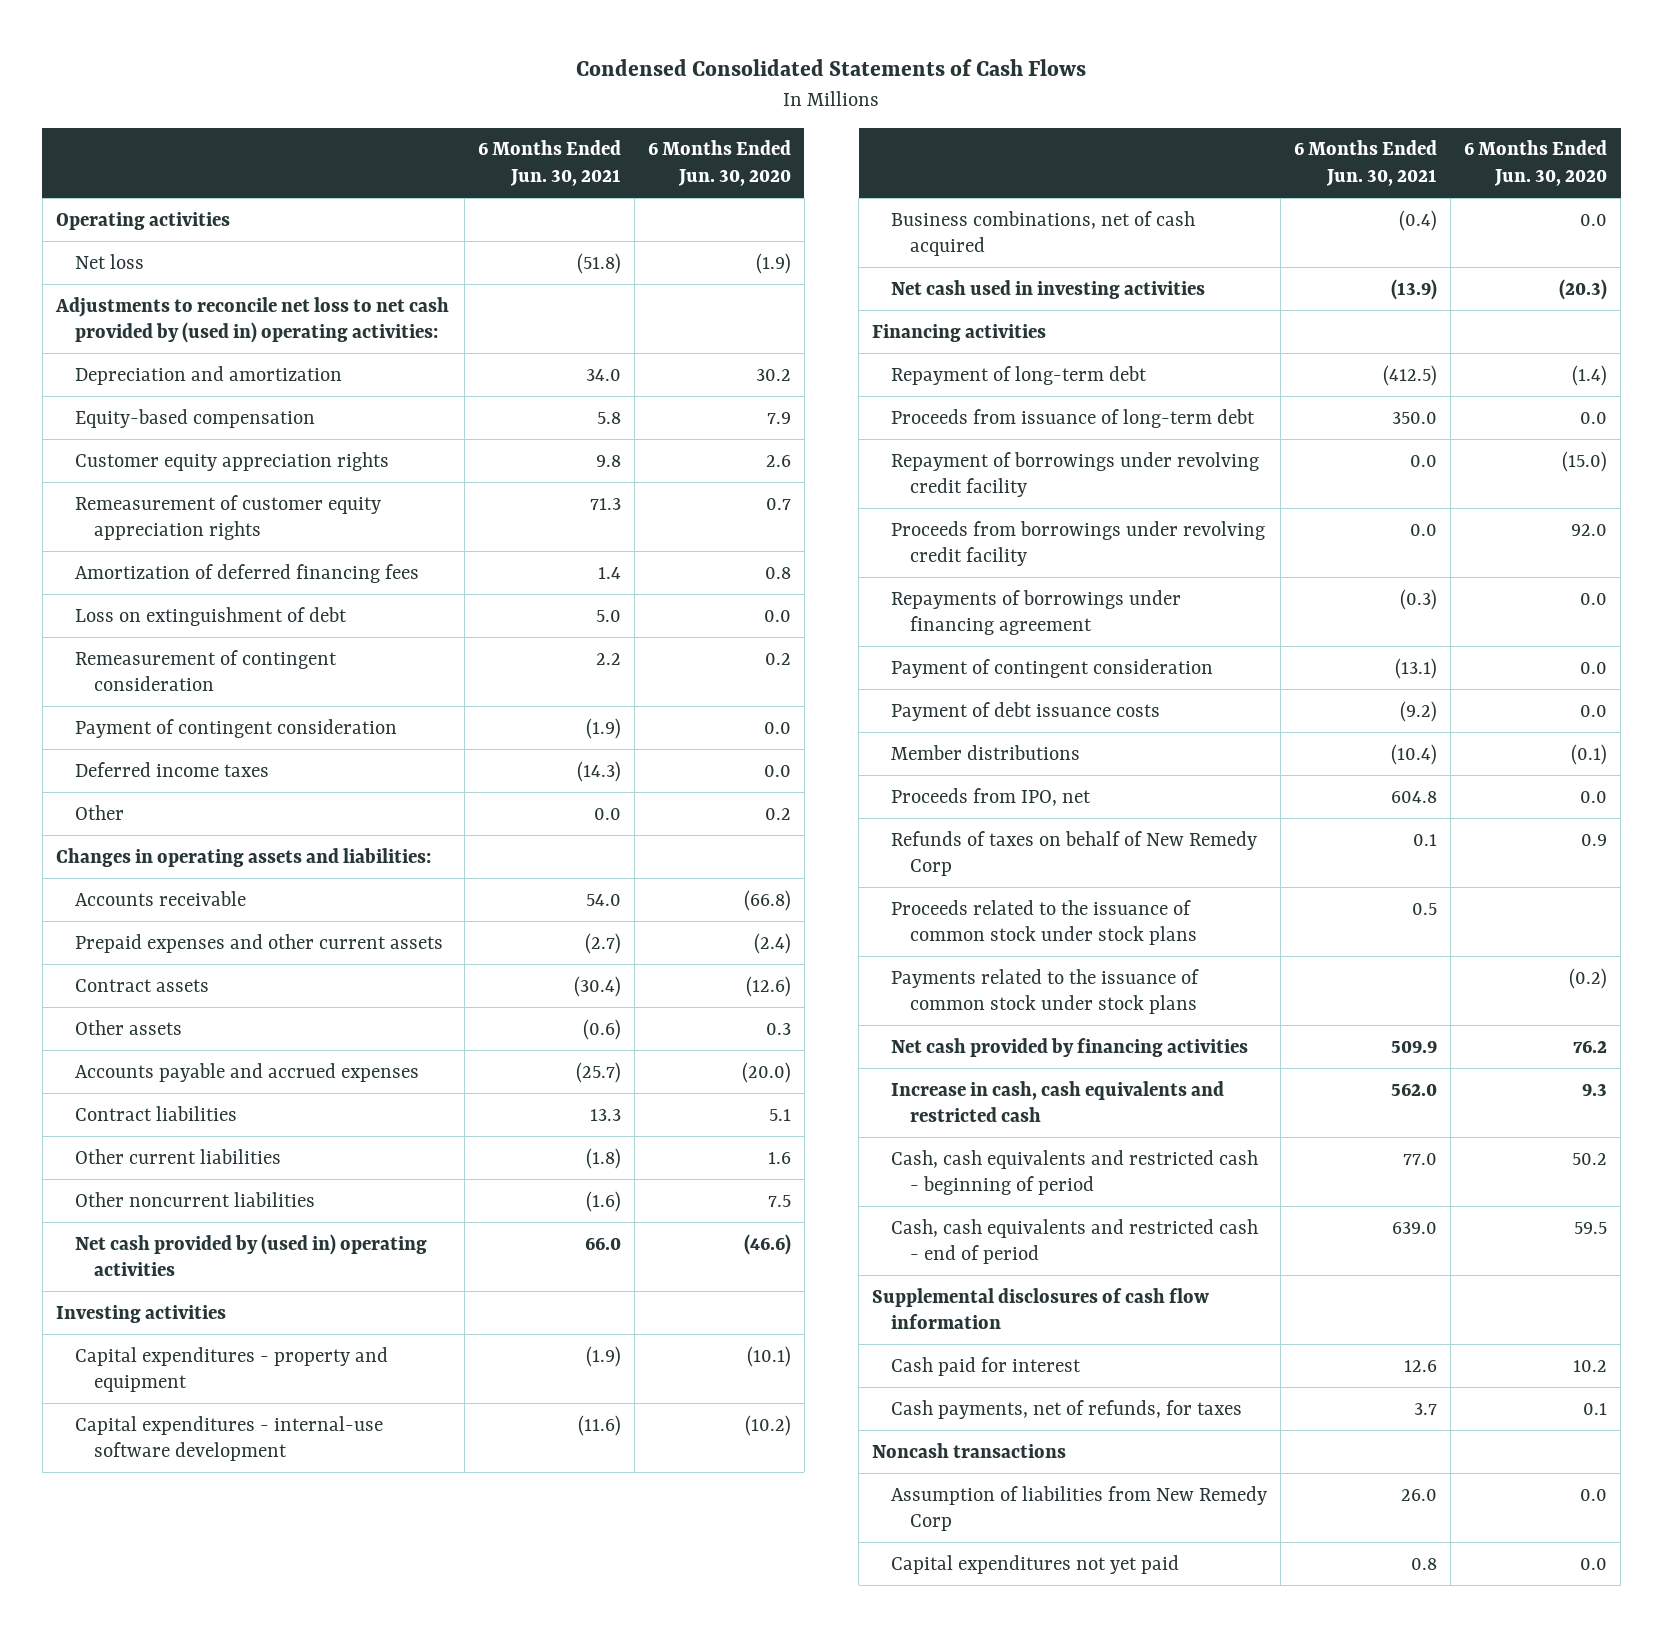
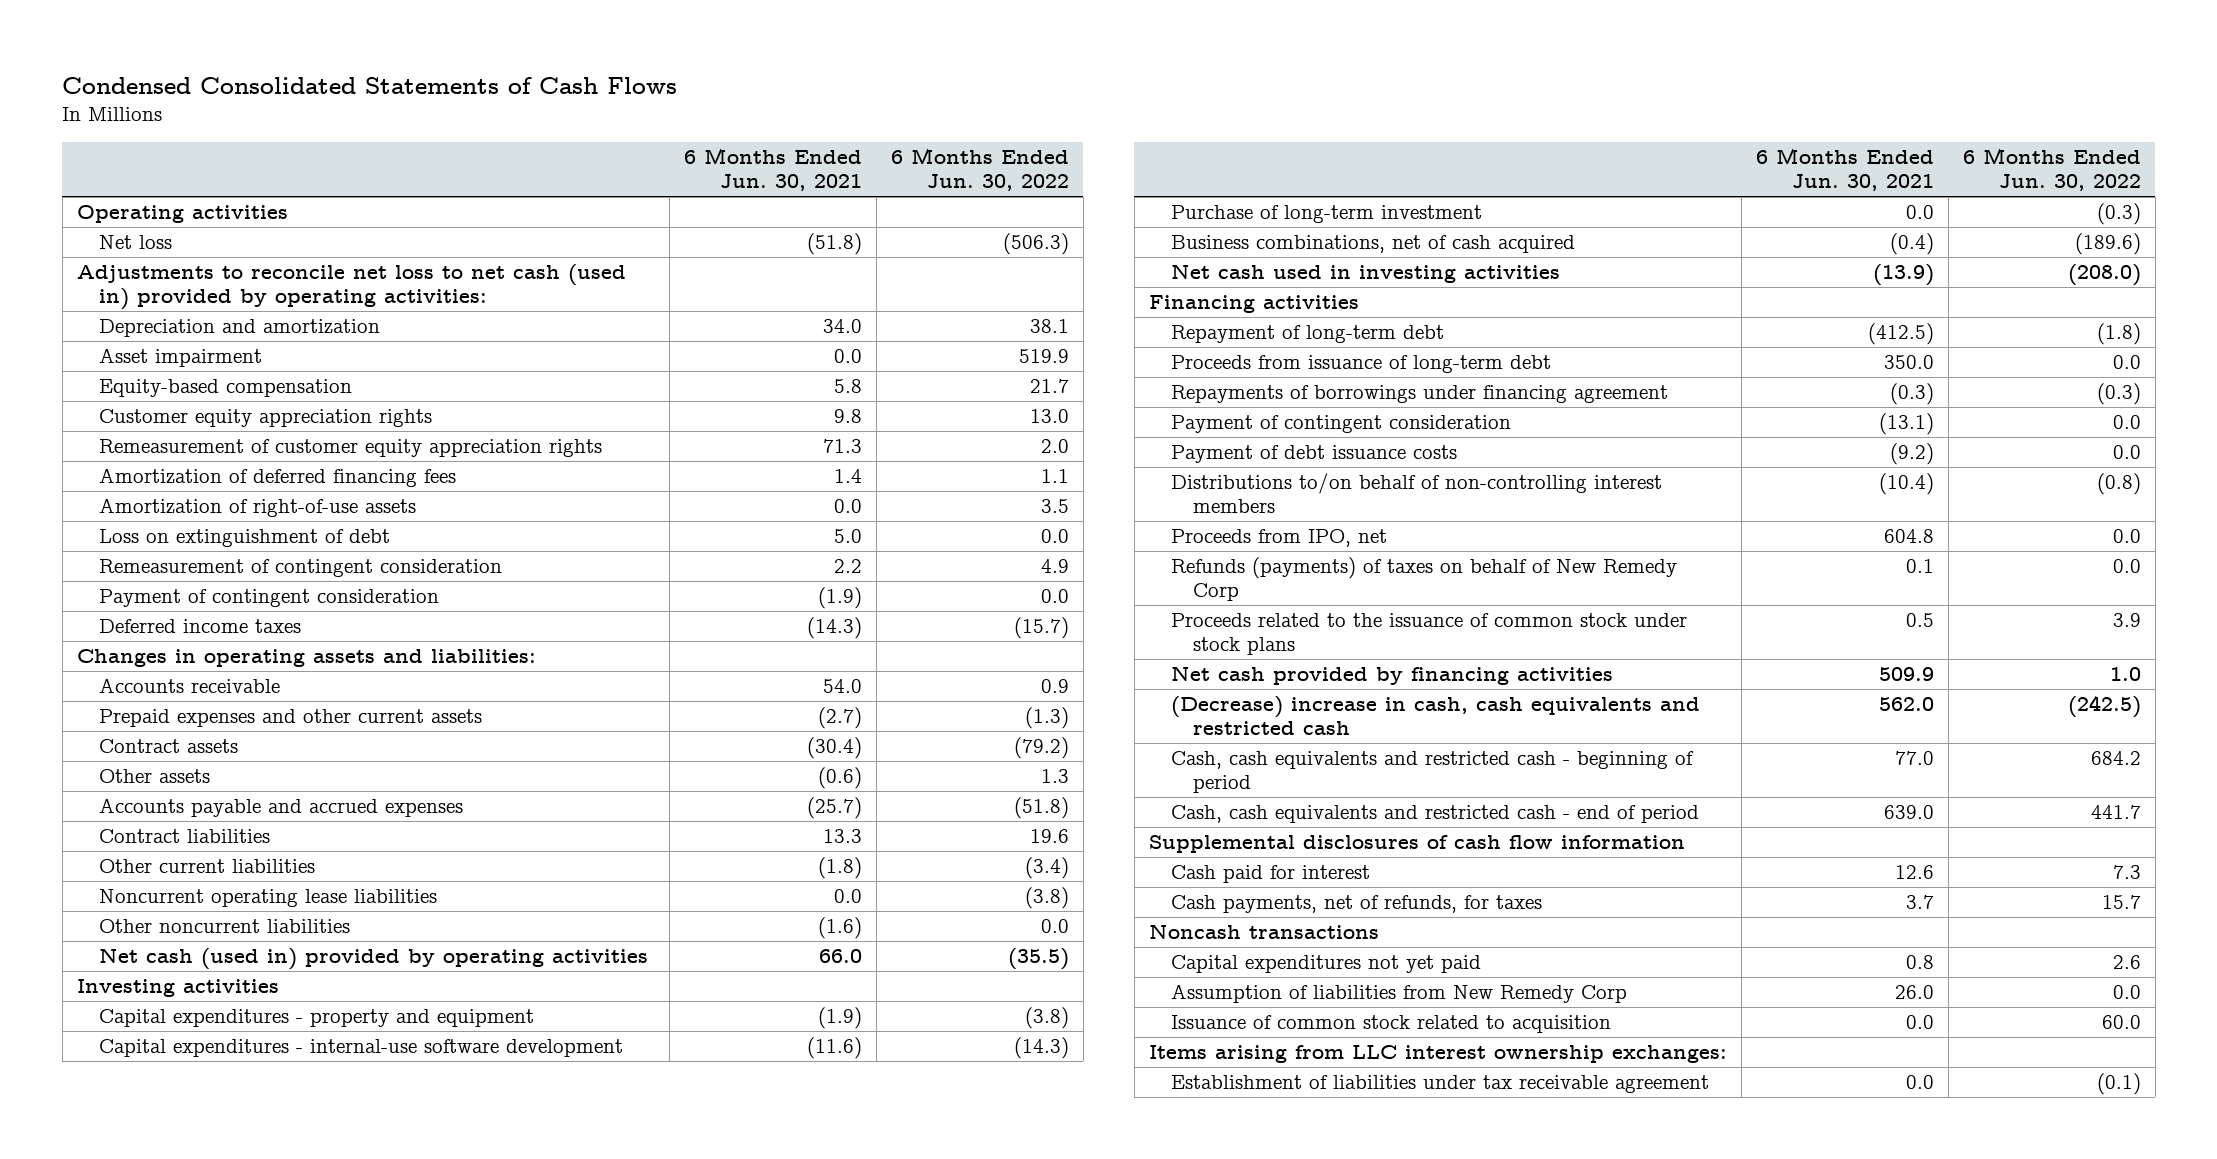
[647,140,791,186] 6 Months Ended Jun. 30, 2020 -> none
none -> [890,148,1069,192] 6 Months Ended Jun. 30, 2022
[54,296,449,343] Adjustments to reconcile net loss to net cash provided by (used in) operating activities: -> [76,264,626,311] Adjustments to reconcile net loss to net cash (used in) provided by operating activities:
none -> [98,348,262,368] Asset impairment
none -> [98,498,416,518] Amortization of right-of-use assets
[74,804,124,820] Other -> none
none -> [98,889,437,908] Noncurrent operating lease liabilities
[74,1233,427,1276] Net cash provided by (used in) operating activities -> [98,948,648,971] Net cash (used in) provided by operating activities
none -> [1170,205,1482,224] Purchase of long-term investment
[891,451,1260,497] Repayment of borrowings under revolving credit facility -> none
[891,520,1266,566] Proceeds from borrowings under revolving credit facility -> none
[891,744,1081,760] Member distributions -> [1170,473,1662,514] Distributions to/on behalf of non-controlling interest members
[891,830,1258,876] Refunds of taxes on behalf of New Remedy Corp -> [1170,557,1677,602] Refunds (payments) of taxes on behalf of New Remedy Corp
[891,968,1200,1014] Payments related to the issuance of common stock under stock plans -> none
[891,1080,1225,1122] Increase in cash, cash equivalents and restricted cash -> [1170,696,1700,736] (Decrease) increase in cash, cash equivalents and restricted cash
[891,1485,1268,1531] Assumption of liabilities from New Remedy Corp -> [1170,984,1627,1004] Assumption of liabilities from New Remedy Corp
none -> [1170,1015,1611,1034] Issuance of common stock related to acquisition
none -> [1148,1045,1727,1064] Items arising from LLC interest ownership exchanges:
none -> [1170,1075,1709,1094] Establishment of liabilities under tax receivable agreement

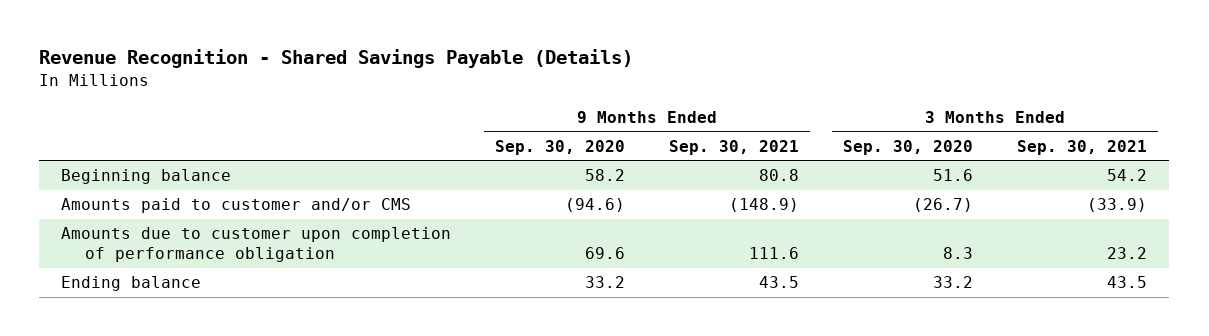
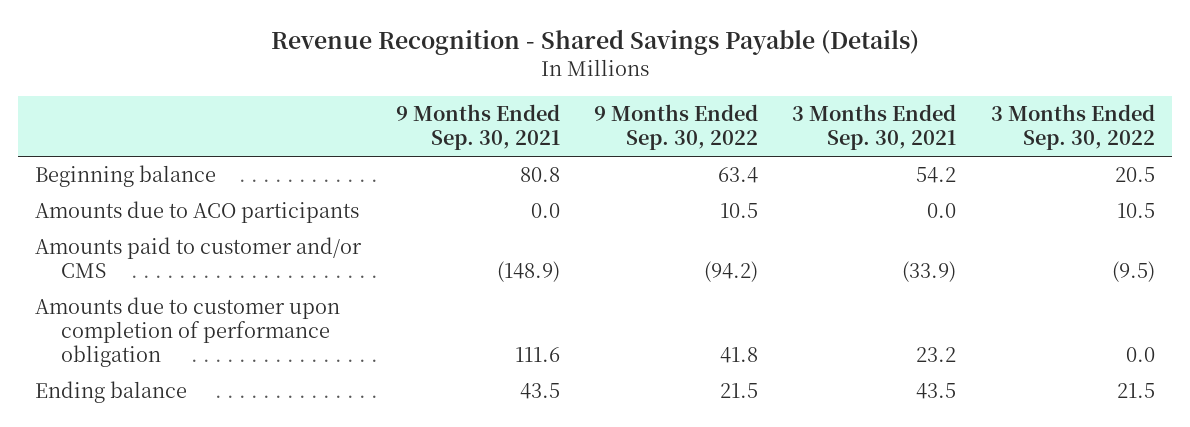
[495,139,626,155] Sep. 30, 2020 -> none
[843,139,974,155] Sep. 30, 2020 -> none
none -> [594,104,759,151] 9 Months Ended Sep. 30, 2022
none -> [990,104,1155,151] 3 Months Ended Sep. 30, 2022
none -> [35,201,360,224] Amounts due to ACO participants

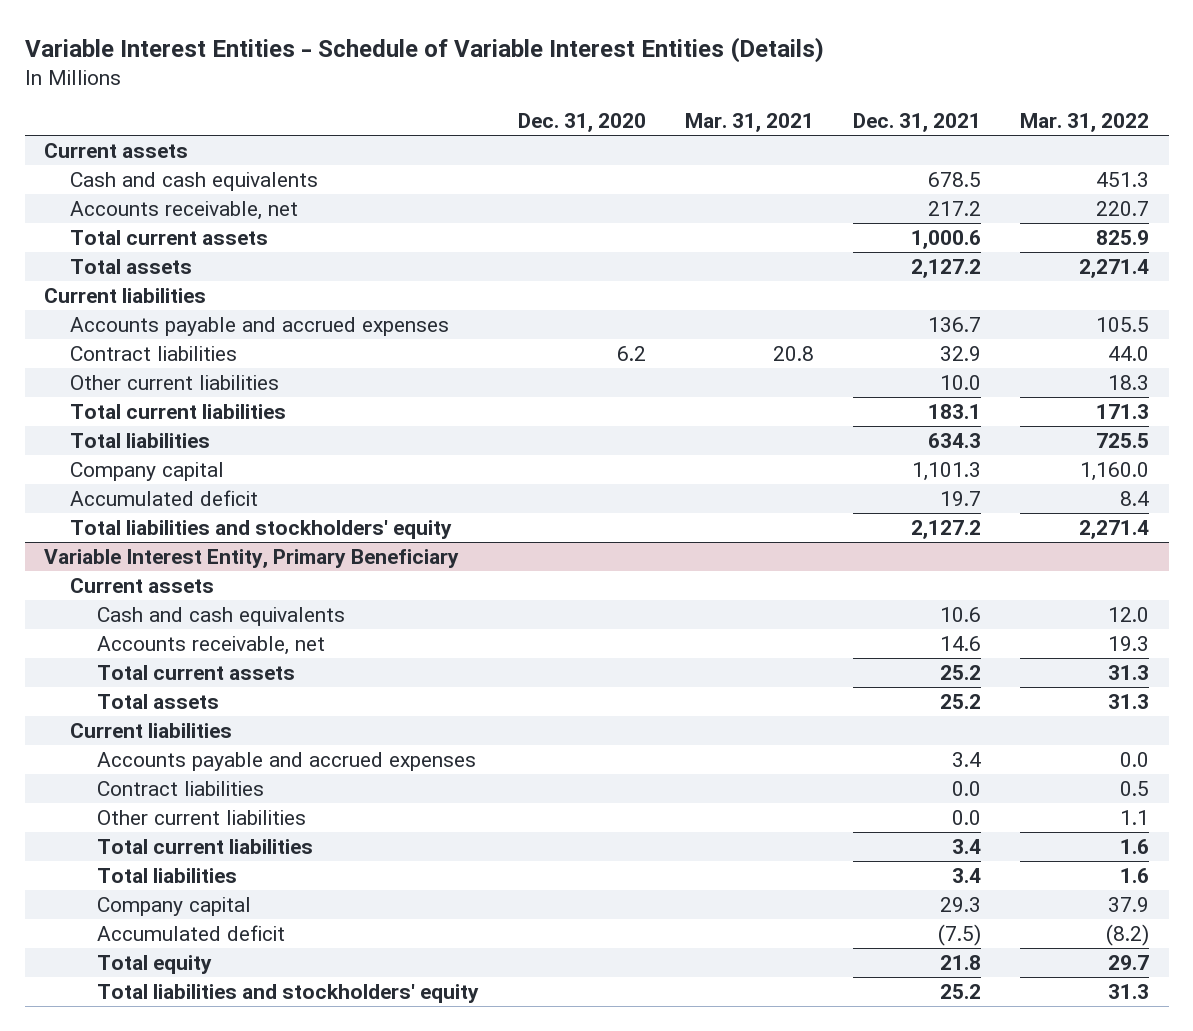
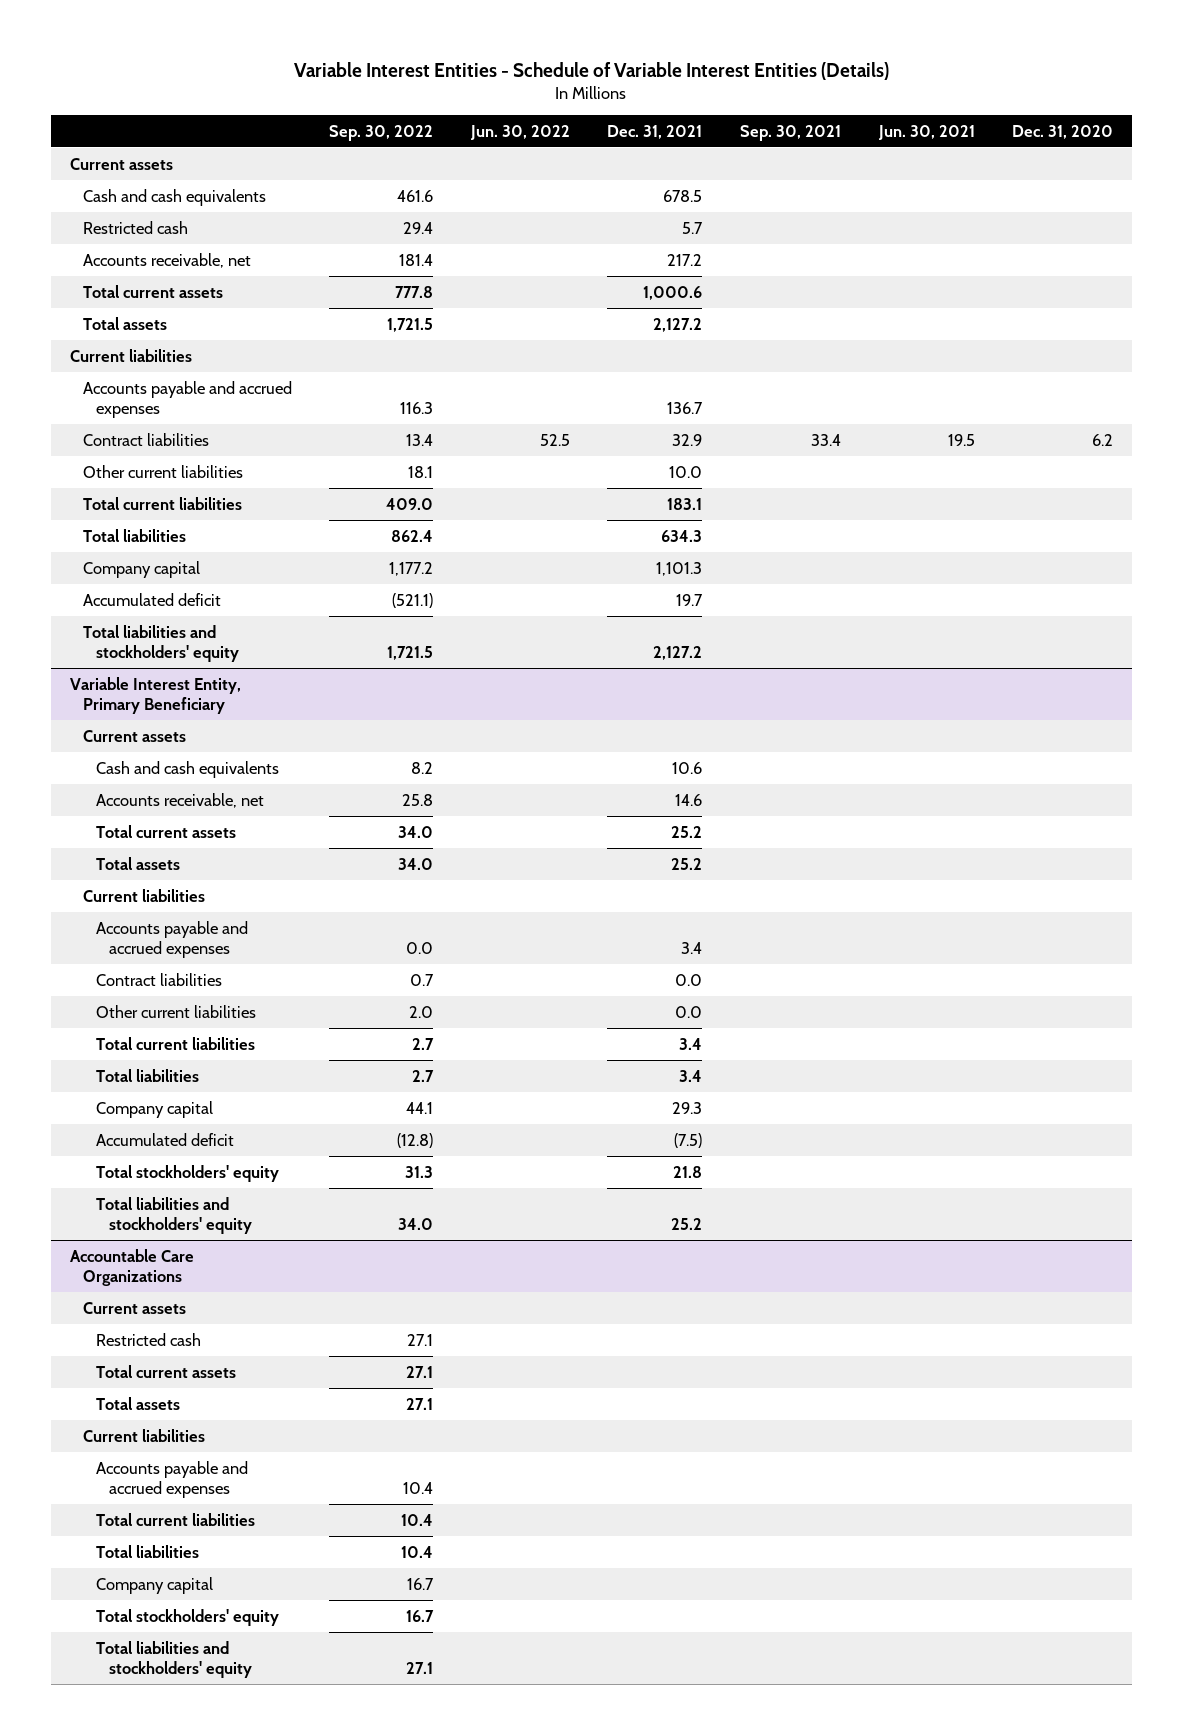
[684,113,814,133] Mar. 31, 2021 -> none
[1020,113,1150,133] Mar. 31, 2022 -> none
none -> [329,124,434,141] Sep. 30, 2022
none -> [469,124,570,140] Jun. 30, 2022
none -> [739,124,841,141] Sep. 30, 2021
none -> [877,124,975,140] Jun. 30, 2021
none -> [82,220,188,234] Restricted cash
[96,954,212,974] Total equity -> [95,1164,279,1182] Total stockholders' equity
none -> [69,1248,194,1286] Accountable Care Organizations
none -> [82,1301,186,1314] Current assets
none -> [95,1332,201,1346] Restricted cash
none -> [95,1364,236,1378] Total current assets
none -> [95,1396,180,1410] Total assets
none -> [82,1428,205,1442] Current liabilities
none -> [95,1460,248,1498] Accounts payable and accrued expenses
none -> [95,1512,255,1526] Total current liabilities
none -> [95,1544,199,1558] Total liabilities
none -> [95,1576,213,1594] Company capital
none -> [95,1608,279,1626] Total stockholders' equity
none -> [95,1640,253,1678] Total liabilities and stockholders' equity

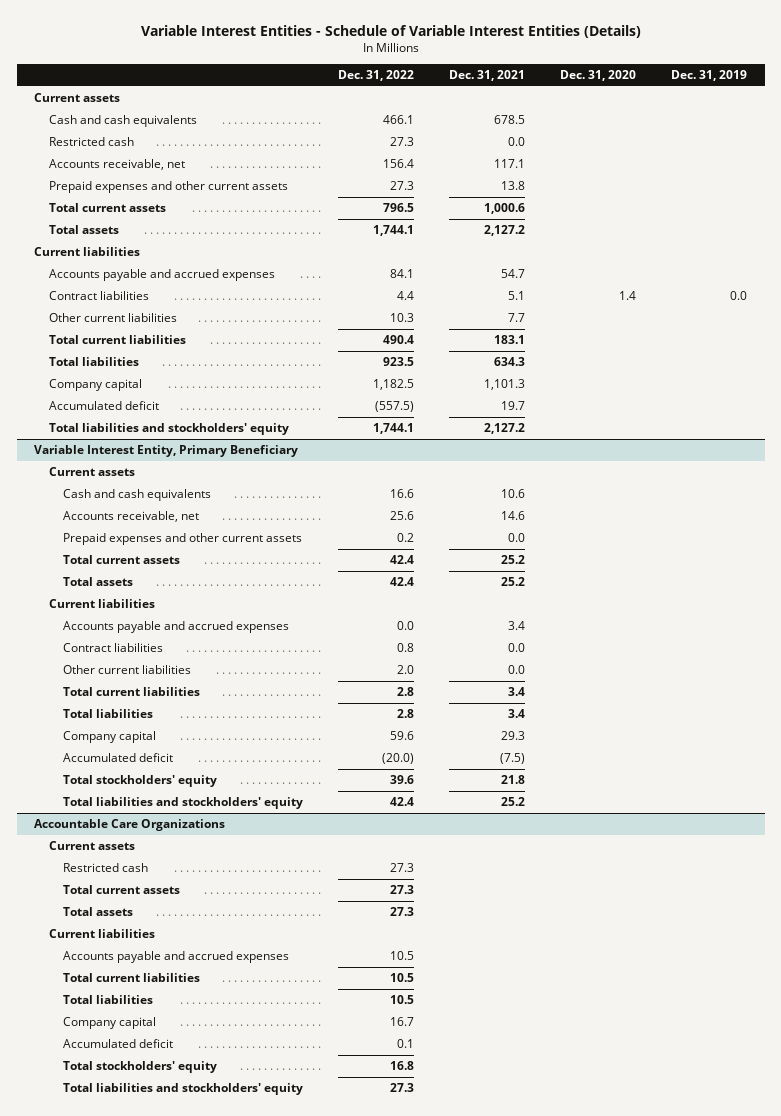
[329,124,434,141] Sep. 30, 2022 -> none
[469,124,570,140] Jun. 30, 2022 -> none
[739,124,841,141] Sep. 30, 2021 -> none
[877,124,975,140] Jun. 30, 2021 -> none
none -> [338,69,415,81] Dec. 31, 2022
none -> [671,69,748,81] Dec. 31, 2019
[682,221,704,234] 5.7 -> [508,137,526,147] 0.0
[667,253,703,266] 217.2 -> [494,159,526,169] 117.1
none -> [48,181,288,194] Prepaid expenses and other current assets
[667,401,704,414] 136.7 -> [501,269,526,279] 54.7
[672,433,703,446] 32.9 -> [508,291,526,301] 5.1
[1092,433,1114,446] 6.2 -> [619,291,637,301] 1.4
[669,465,703,478] 10.0 -> [508,313,526,323] 7.7
none -> [63,533,303,546] Prepaid expenses and other current assets
none -> [63,1039,174,1049] Accumulated deficit

